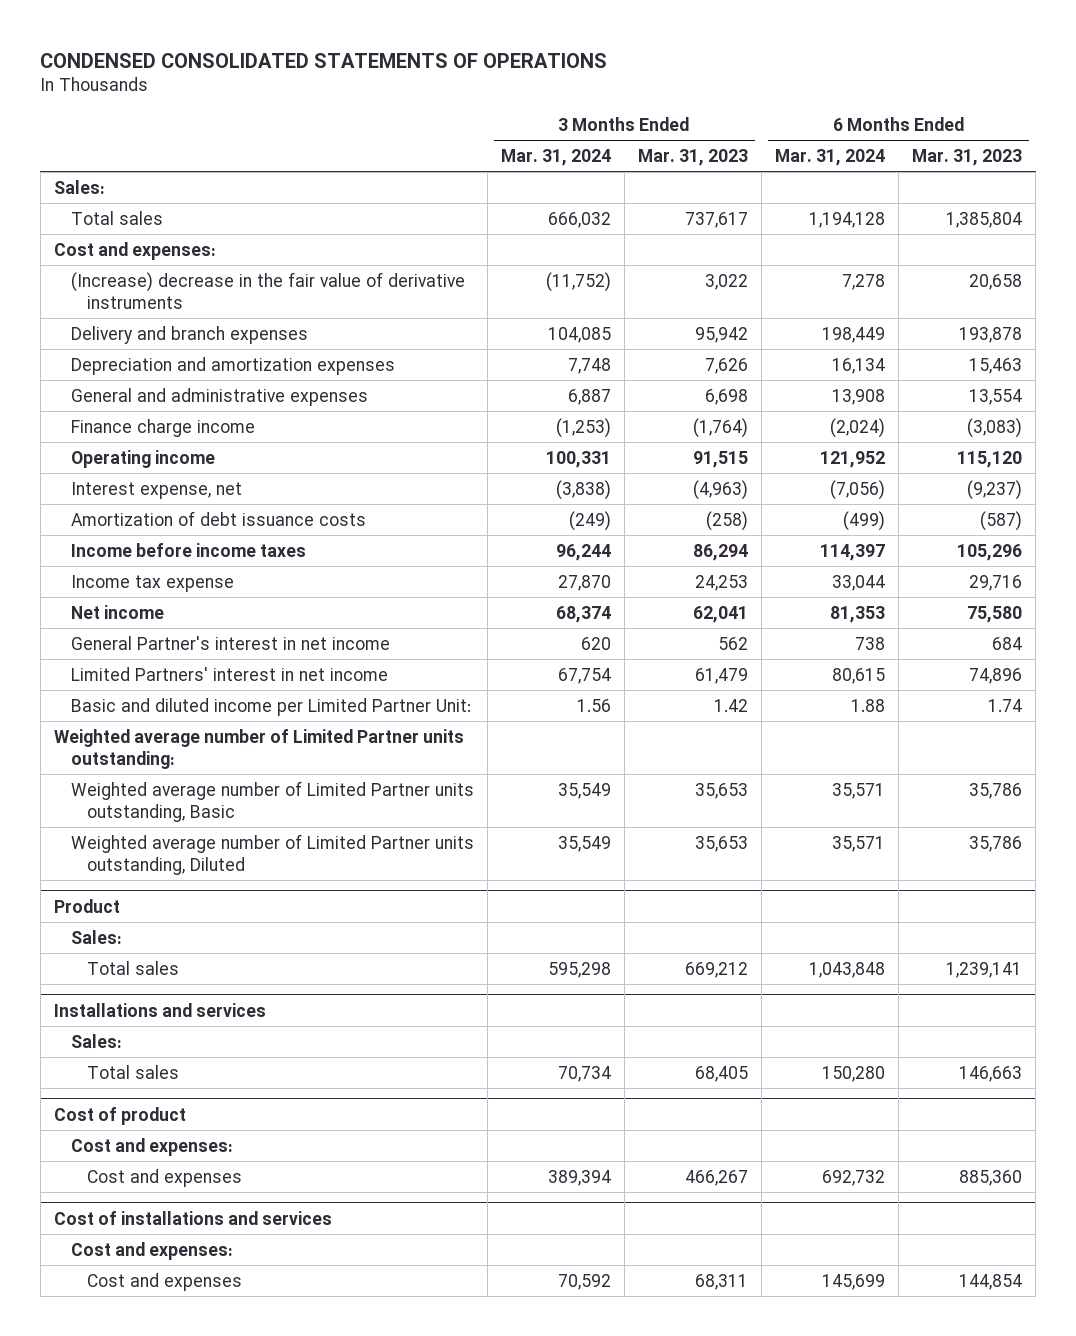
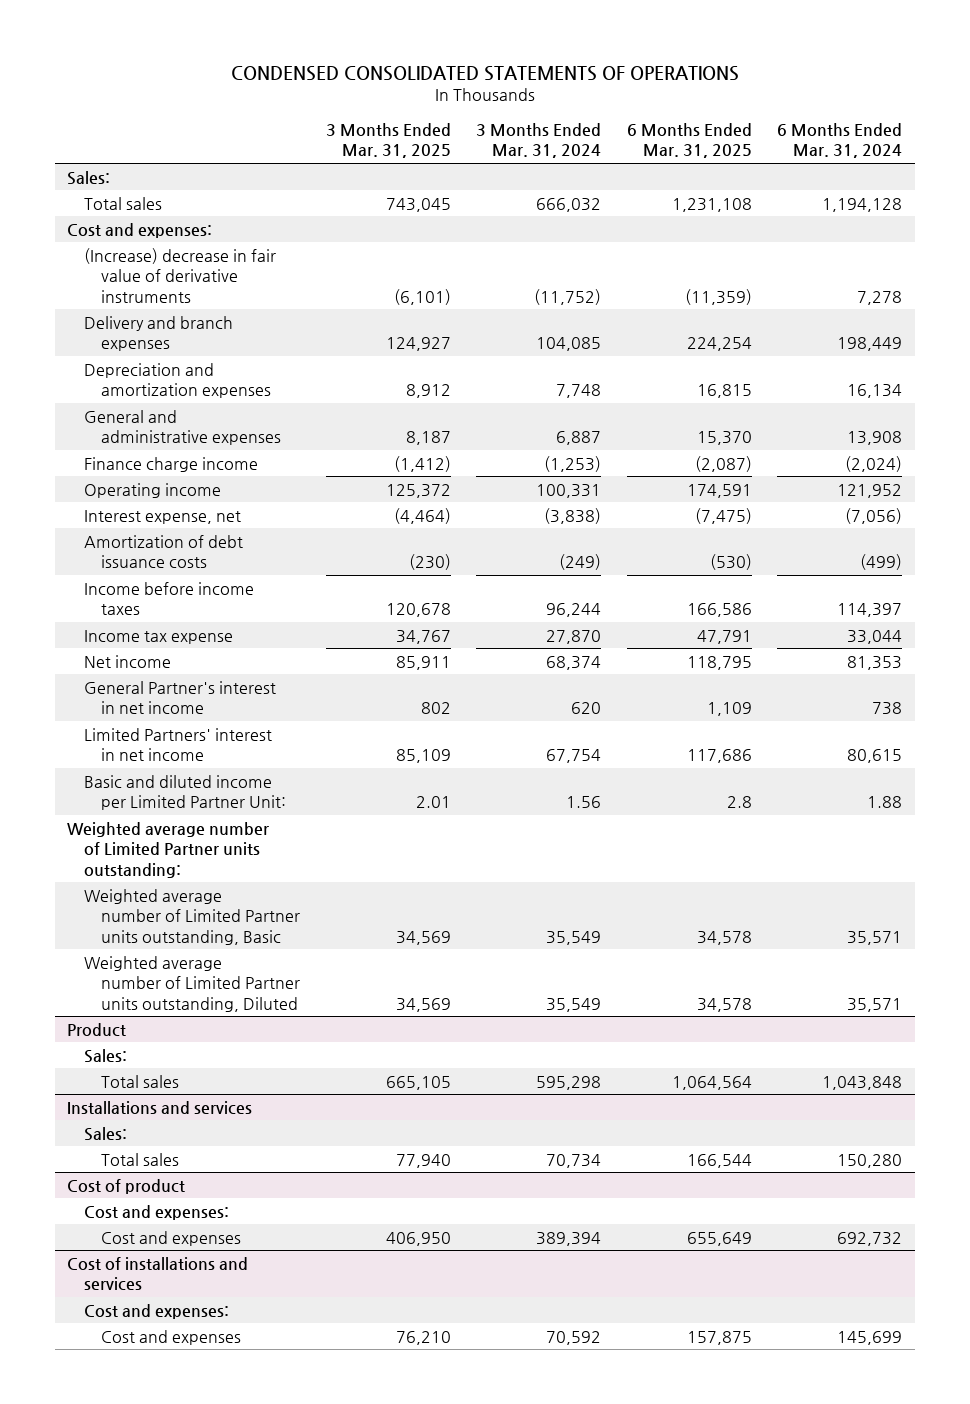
[637,148,748,166] Mar. 31, 2023 -> none
[912,148,1023,166] Mar. 31, 2023 -> none
none -> [325,122,451,159] 3 Months Ended Mar. 31, 2025
none -> [626,122,752,159] 6 Months Ended Mar. 31, 2025
[70,271,465,309] (Increase) decrease in the fair value of derivative instruments -> [84,247,277,303] (Increase) decrease in fair value of derivative instruments

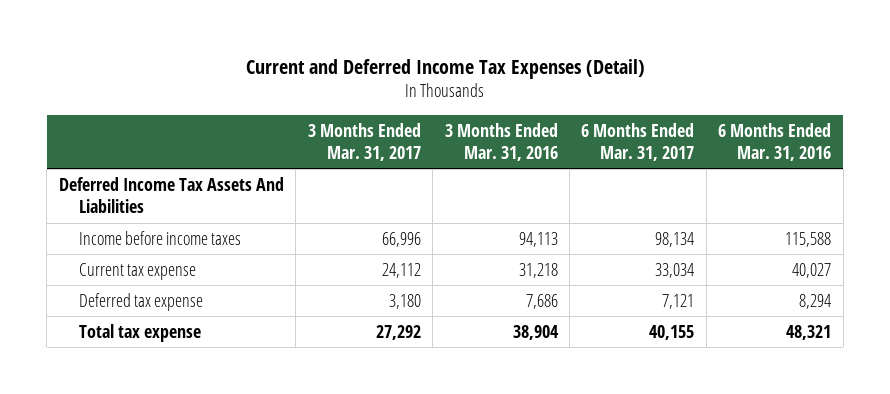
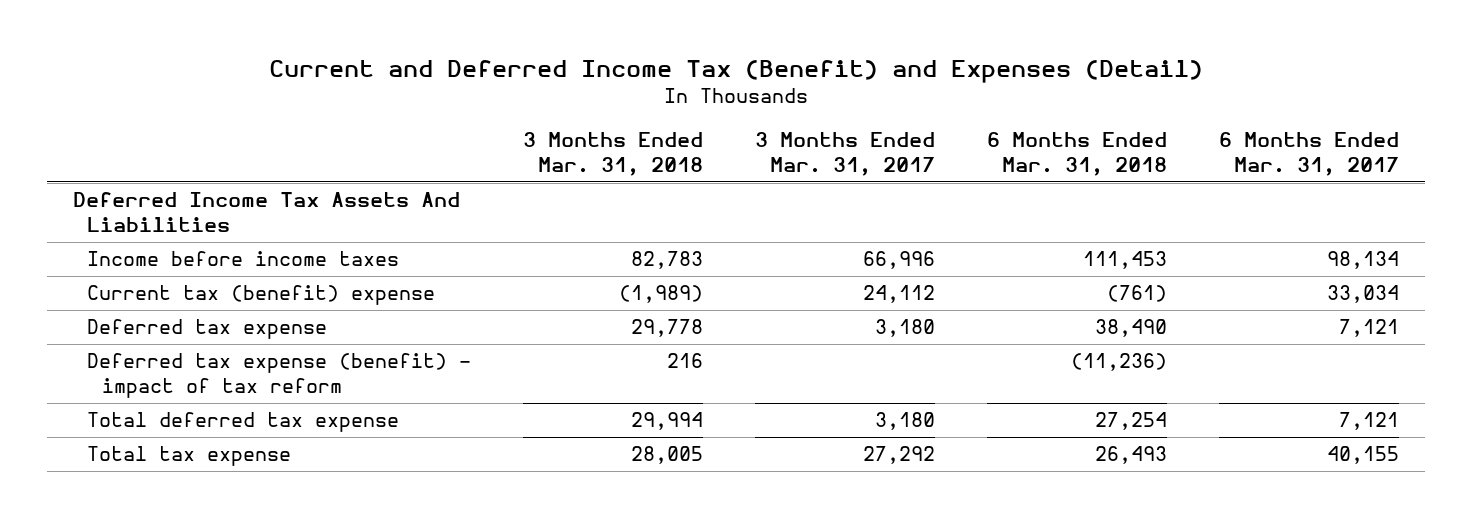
[246,58,646,79] Current and Deferred Income Tax Expenses (Detail) -> [268,60,1203,84] Current and Deferred Income Tax (Benefit) and Expenses (Detail)
[444,122,558,162] 3 Months Ended Mar. 31, 2016 -> none
[718,122,832,162] 6 Months Ended Mar. 31, 2016 -> none
none -> [523,132,704,177] 3 Months Ended Mar. 31, 2018
none -> [986,132,1167,177] 6 Months Ended Mar. 31, 2018
[79,262,197,280] Current tax expense -> [87,285,436,306] Current tax (benefit) expense
none -> [87,353,472,399] Deferred tax expense (benefit) - impact of tax reform
none -> [87,412,400,433] Total deferred tax expense

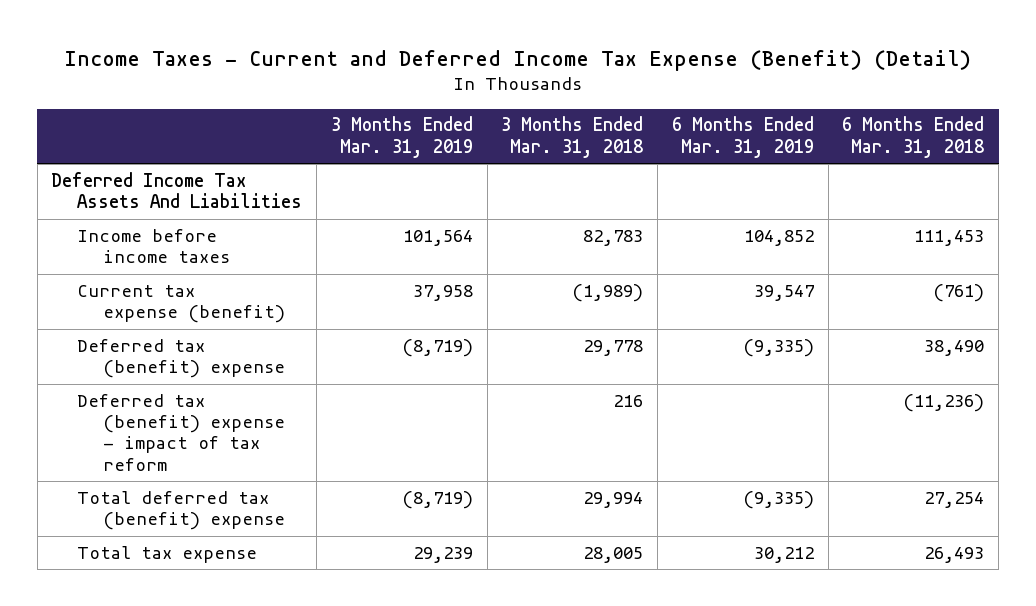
[268,60,1203,84] Current and Deferred Income Tax (Benefit) and Expenses (Detail) -> [63,49,971,71] Income Taxes - Current and Deferred Income Tax Expense (Benefit) (Detail)
[755,132,936,177] 3 Months Ended Mar. 31, 2017 -> none
[1218,132,1399,177] 6 Months Ended Mar. 31, 2017 -> none
none -> [330,116,473,158] 3 Months Ended Mar. 31, 2019
none -> [671,116,814,158] 6 Months Ended Mar. 31, 2019
[87,285,436,306] Current tax (benefit) expense -> [77,284,286,324] Current tax expense (benefit)
[87,319,328,340] Deferred tax expense -> [77,338,286,379] Deferred tax (benefit) expense
[87,353,472,399] Deferred tax expense (benefit) - impact of tax reform -> [77,393,286,471] Deferred tax (benefit) expense - impact of tax reform
[87,412,400,433] Total deferred tax expense -> [77,490,286,531] Total deferred tax (benefit) expense

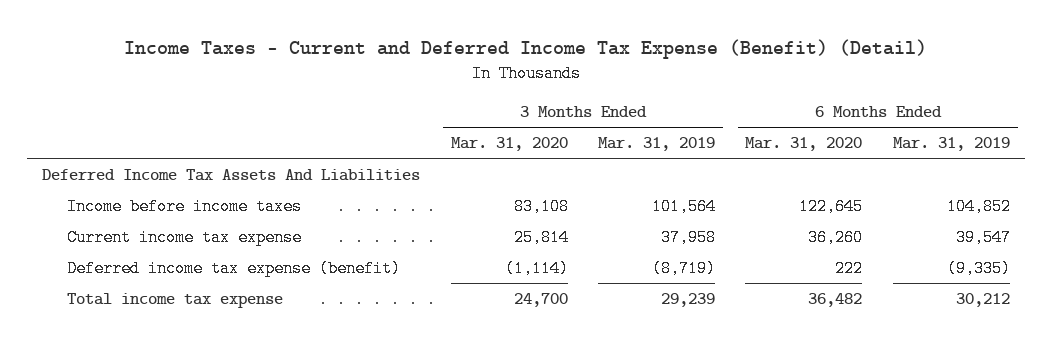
[501,116,644,158] 3 Months Ended Mar. 31, 2018 -> none
[842,116,985,158] 6 Months Ended Mar. 31, 2018 -> none
none -> [450,136,568,151] Mar. 31, 2020
none -> [745,136,863,151] Mar. 31, 2020
[77,393,286,471] Deferred tax (benefit) expense - impact of tax reform -> none
[77,490,286,531] Total deferred tax (benefit) expense -> none
[77,284,286,324] Current tax expense (benefit) -> [67,228,303,246] Current income tax expense
[77,338,286,379] Deferred tax (benefit) expense -> [67,259,402,277] Deferred income tax expense (benefit)
[77,545,258,563] Total tax expense -> [67,292,284,308] Total income tax expense

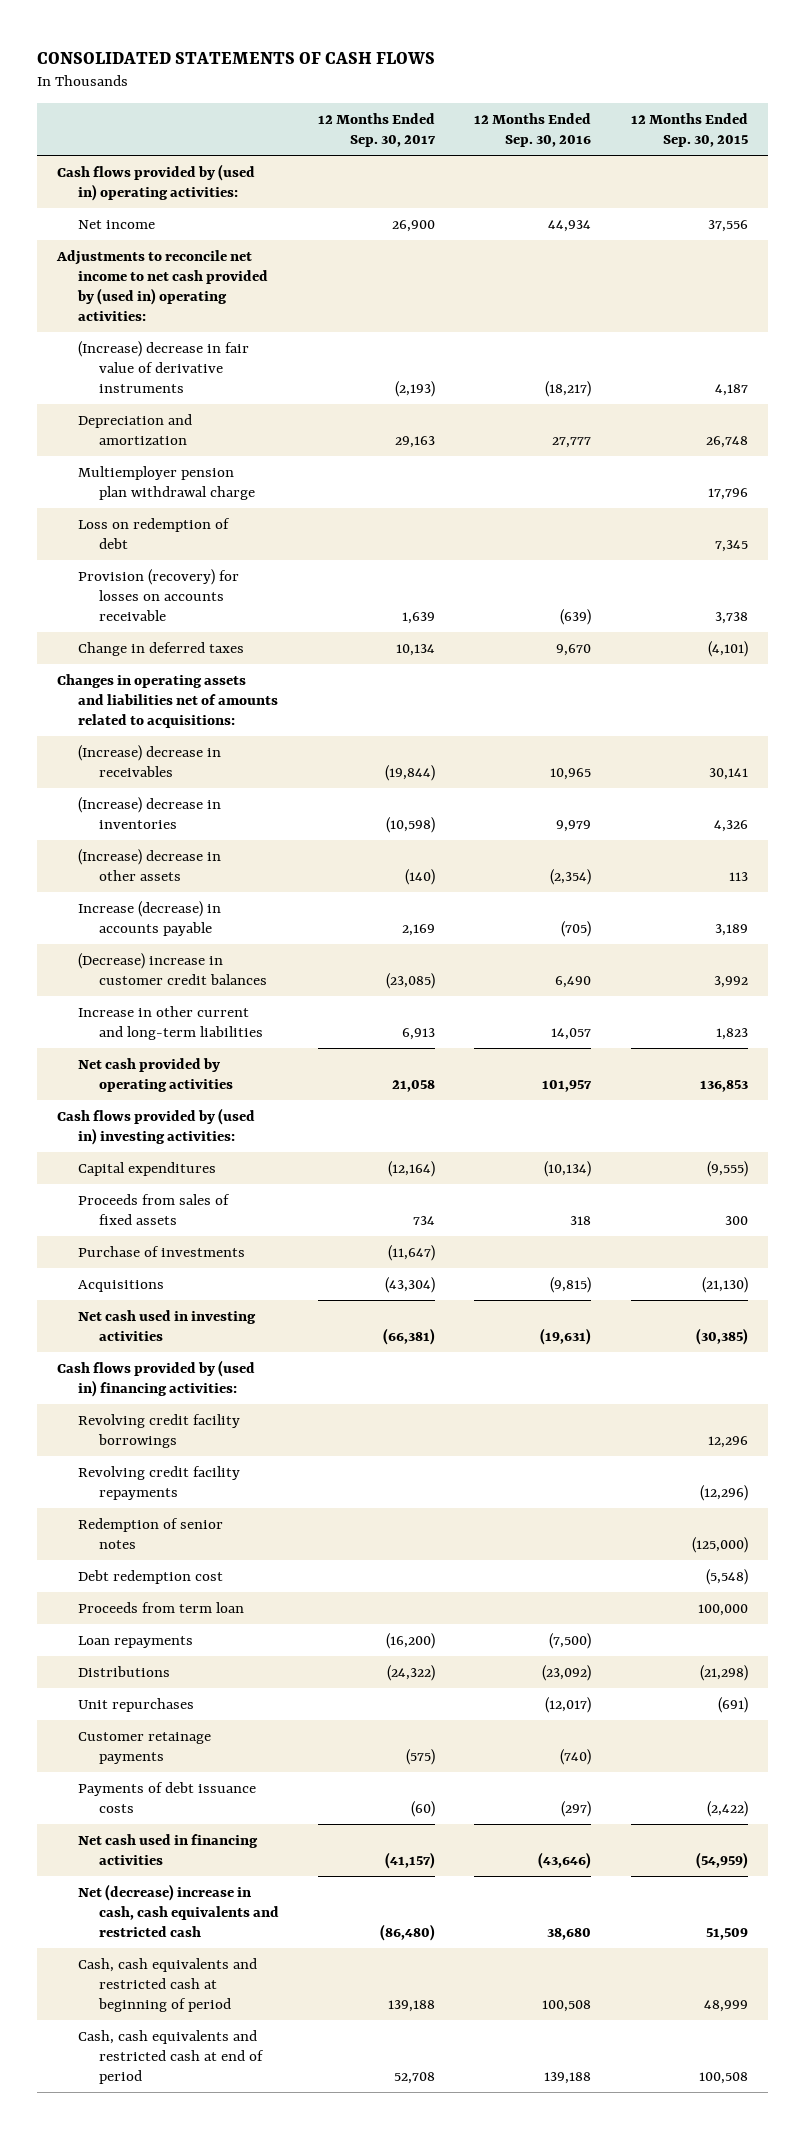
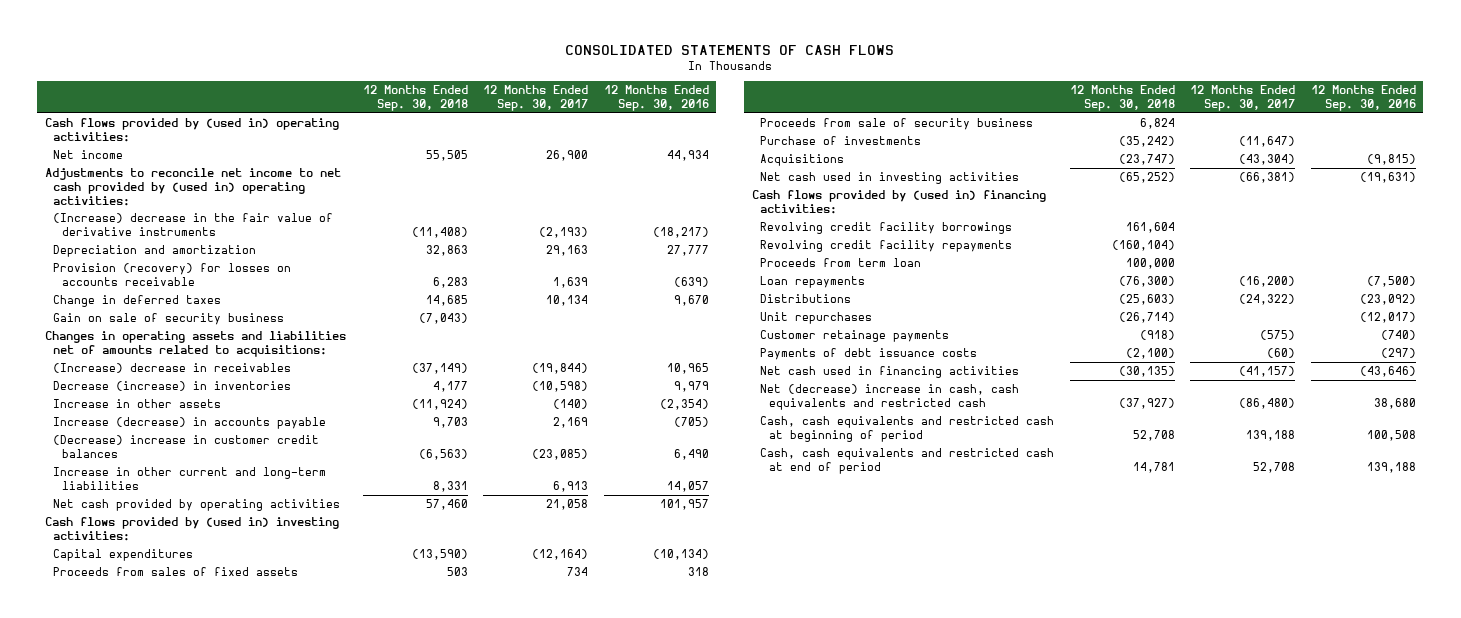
[630,113,748,148] 12 Months Ended Sep. 30, 2015 -> none
none -> [362,85,468,112] 12 Months Ended Sep. 30, 2018
[77,340,249,393] (Increase) decrease in fair value of derivative instruments -> [53,213,334,236] (Increase) decrease in the fair value of derivative instruments
[77,465,255,500] Multiemployer pension plan withdrawal charge -> none
[77,517,230,549] Loss on redemption of debt -> none
none -> [53,313,285,326] Gain on sale of security business
[77,796,221,829] (Increase) decrease in inventories -> [53,381,292,392] Decrease (increase) in inventories
[77,848,221,881] (Increase) decrease in other assets -> [53,399,222,409] Increase in other assets
none -> [760,118,1034,131] Proceeds from sale of security business
[77,1517,223,1549] Redemption of senior notes -> none
[77,1569,223,1584] Debt redemption cost -> none

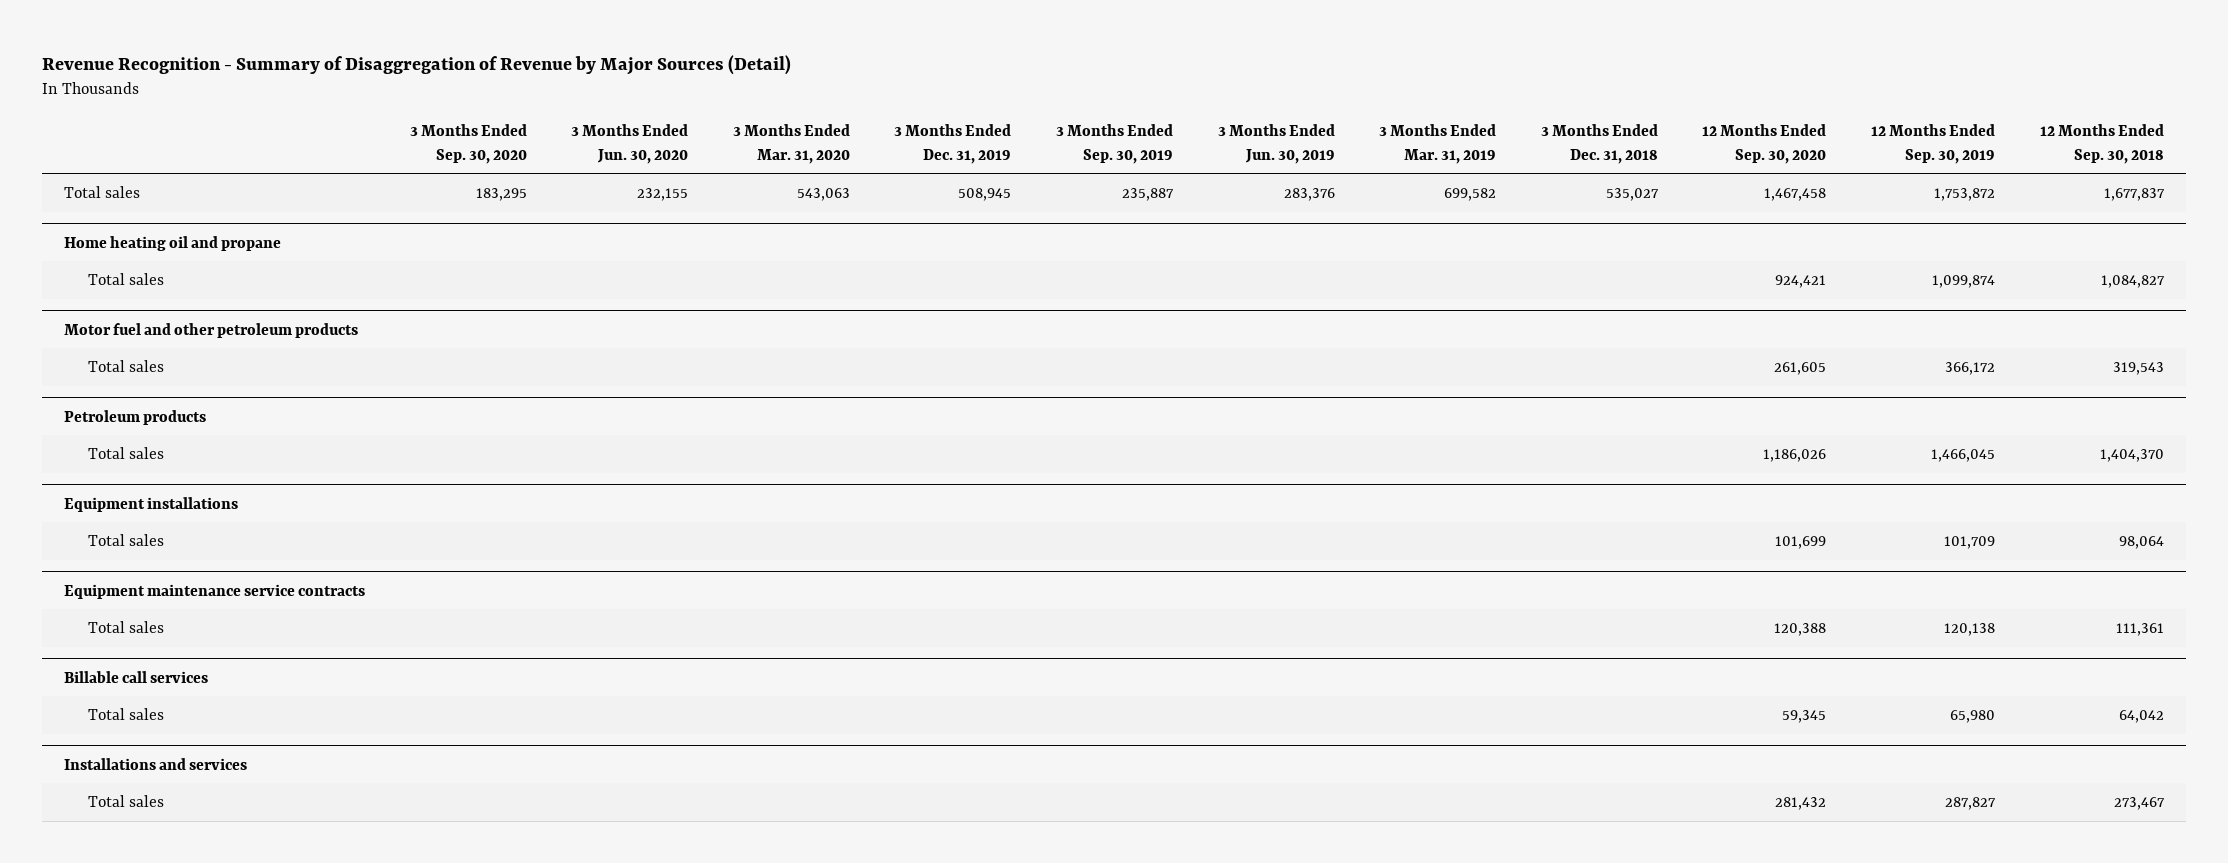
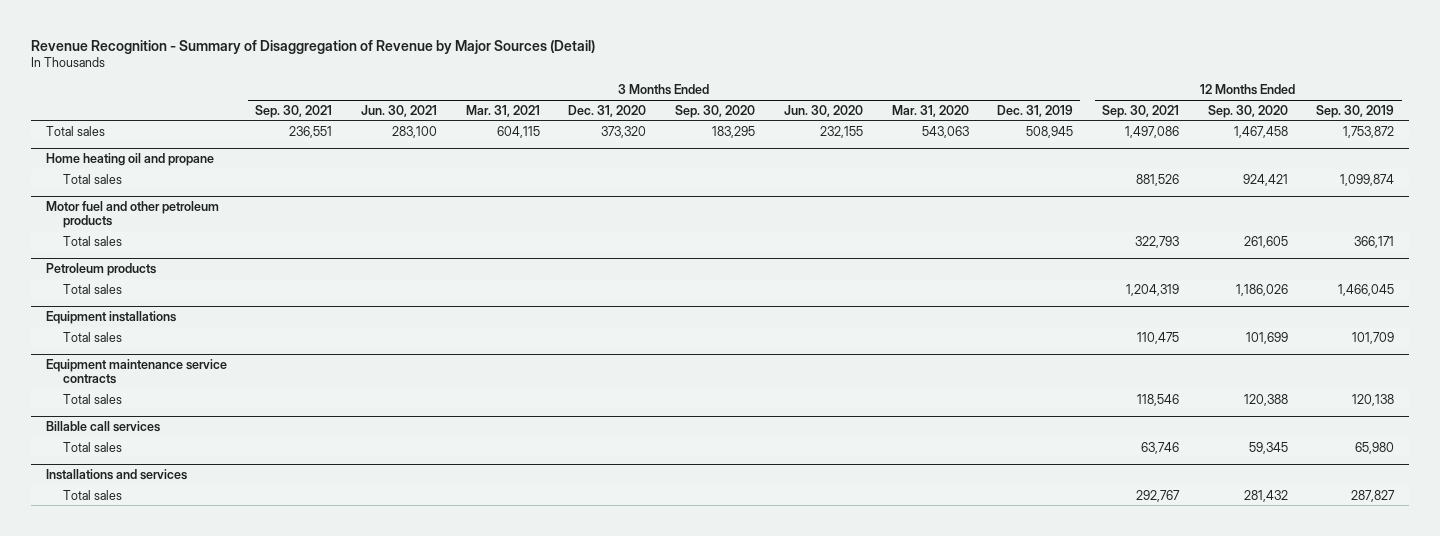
[1055,124,1173,164] 3 Months Ended Sep. 30, 2019 -> none
[1217,124,1335,164] 3 Months Ended Jun. 30, 2019 -> none
[1379,124,1497,164] 3 Months Ended Mar. 31, 2019 -> none
[1540,124,1658,164] 3 Months Ended Dec. 31, 2018 -> none
[2039,124,2164,164] 12 Months Ended Sep. 30, 2018 -> none
none -> [255,104,333,118] Sep. 30, 2021
none -> [361,104,438,117] Jun. 30, 2021
none -> [465,104,540,117] Mar. 31, 2021
none -> [568,104,647,117] Dec. 31, 2020
none -> [1101,104,1179,118] Sep. 30, 2021
[1944,361,1995,375] 366,172 -> [1354,235,1395,248] 366,171

